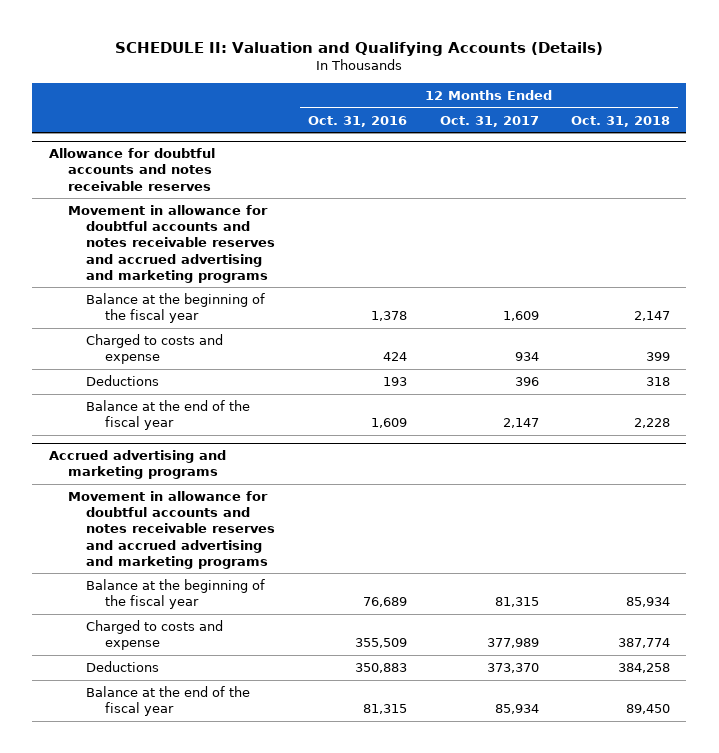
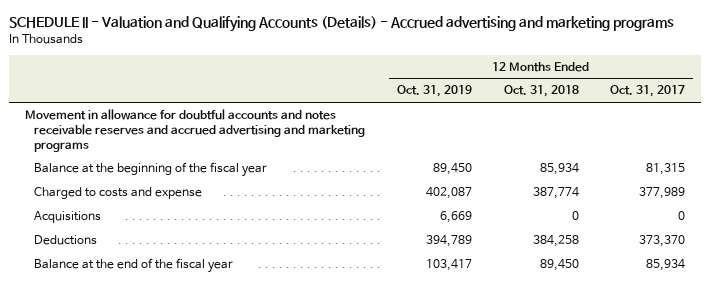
[115,41,604,56] SCHEDULE II: Valuation and Qualifying Accounts (Details) -> [9,16,675,33] SCHEDULE II - Valuation and Qualifying Accounts (Details) - Accrued advertising and marketing programs
[307,115,407,127] Oct. 31, 2016 -> none
none -> [396,85,472,98] Oct. 31, 2019
[48,148,215,191] Allowance for doubtful accounts and notes receivable reserves -> none
[86,293,266,324] Balance at the beginning of the fiscal year -> none
[86,334,224,365] Charged to costs and expense -> none
[86,375,160,387] Deductions -> none
[86,400,251,431] Balance at the end of the fiscal year -> none
[48,450,226,480] Accrued advertising and marketing programs -> none
[67,491,276,569] Movement in allowance for doubtful accounts and notes receivable reserves and accrued advertising and marketing programs -> none
none -> [33,211,101,224] Acquisitions

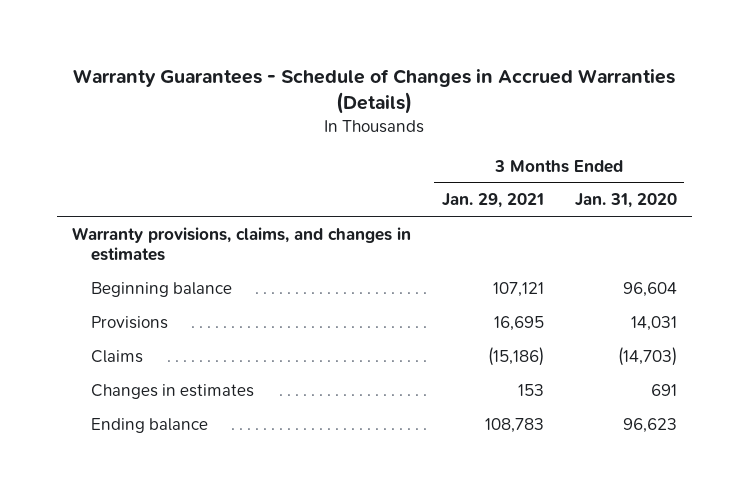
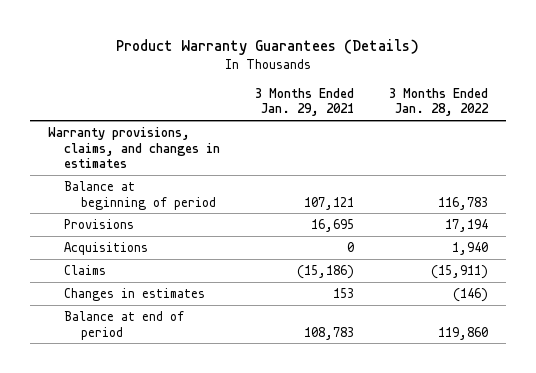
[73,69,676,115] Warranty Guarantees - Schedule of Changes in Accrued Warranties (Details) -> [115,38,419,55] Product Warranty Guarantees (Details)
[574,193,677,209] Jan. 31, 2020 -> none
none -> [389,87,490,117] 3 Months Ended Jan. 28, 2022
[90,281,232,297] Beginning balance -> [64,180,216,210] Balance at beginning of period
none -> [64,241,149,255] Acquisitions
[90,417,208,433] Ending balance -> [64,310,185,340] Balance at end of period

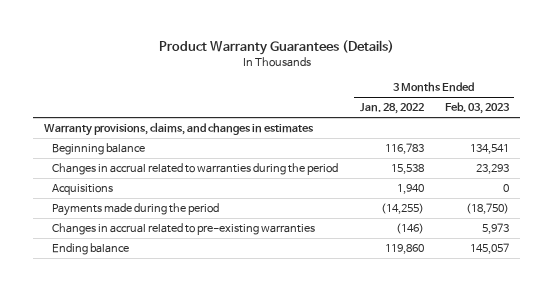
[255,87,355,117] 3 Months Ended Jan. 29, 2021 -> none
none -> [445,102,511,115] Feb. 03, 2023
[64,218,135,229] Provisions -> none
[64,180,216,210] Balance at beginning of period -> [52,143,146,156] Beginning balance
none -> [52,163,339,176] Changes in accrual related to warranties during the period
[64,264,107,275] Claims -> none
none -> [52,203,220,217] Payments made during the period
[64,287,206,301] Changes in estimates -> [52,223,316,236] Changes in accrual related to pre-existing warranties
[64,310,185,340] Balance at end of period -> [52,243,130,256] Ending balance

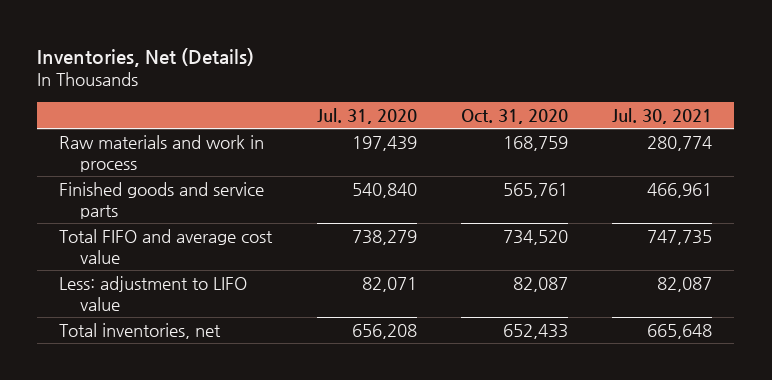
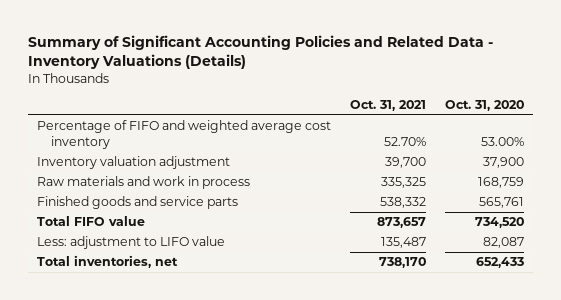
[37,48,255,68] Inventories, Net (Details) -> [27,34,493,69] Summary of Significant Accounting Policies and Related Data - Inventory Valuations (Details)
[316,108,417,125] Jul. 31, 2020 -> none
[612,108,713,125] Jul. 30, 2021 -> none
none -> [349,100,426,112] Oct. 31, 2021
none -> [36,120,331,149] Percentage of FIFO and weighted average cost inventory
none -> [36,156,230,170] Inventory valuation adjustment
[59,228,274,264] Total FIFO and average cost value -> [36,216,145,227] Total FIFO value

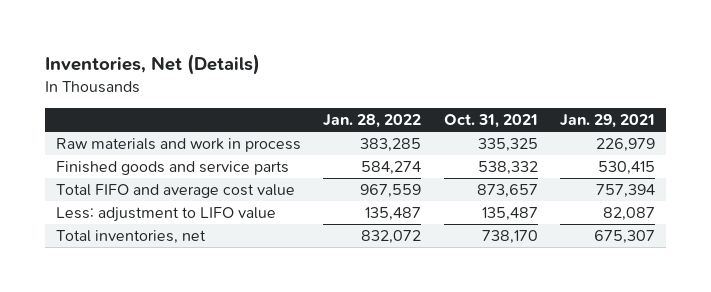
[27,34,493,69] Summary of Significant Accounting Policies and Related Data - Inventory Valuations (Details) -> [44,54,260,76] Inventories, Net (Details)
[444,100,524,112] Oct. 31, 2020 -> none
none -> [323,114,422,129] Jan. 28, 2022
none -> [560,114,656,129] Jan. 29, 2021
[36,120,331,149] Percentage of FIFO and weighted average cost inventory -> none
[36,156,230,170] Inventory valuation adjustment -> none
[36,216,145,227] Total FIFO value -> [56,183,296,198] Total FIFO and average cost value

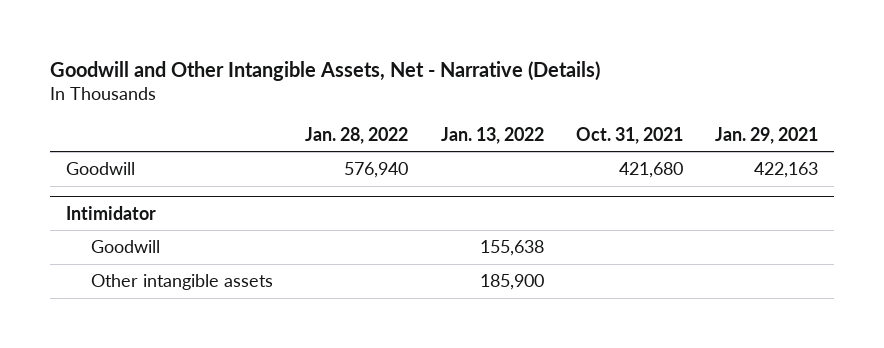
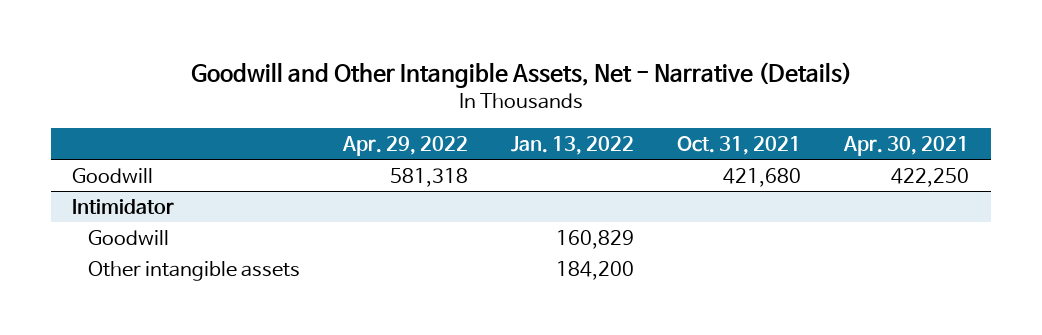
[305,126,409,144] Jan. 28, 2022 -> none
[714,126,818,144] Jan. 29, 2021 -> none
none -> [342,135,469,156] Apr. 29, 2022
none -> [843,135,970,156] Apr. 30, 2021
[479,240,544,257] 155,638 -> [556,229,635,249] 160,829
[479,274,544,291] 185,900 -> [556,260,635,280] 184,200

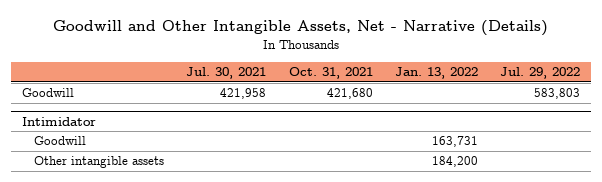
[342,135,469,156] Apr. 29, 2022 -> none
[843,135,970,156] Apr. 30, 2021 -> none
none -> [186,67,267,80] Jul. 30, 2021
none -> [500,67,581,80] Jul. 29, 2022
[556,229,635,249] 160,829 -> [431,136,478,148] 163,731

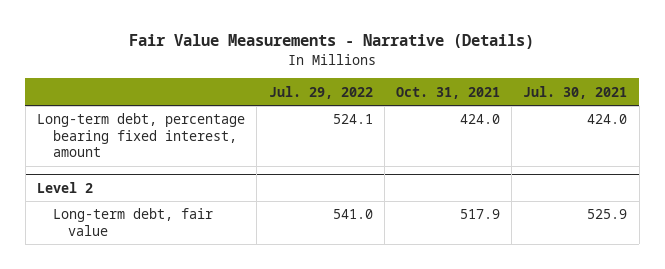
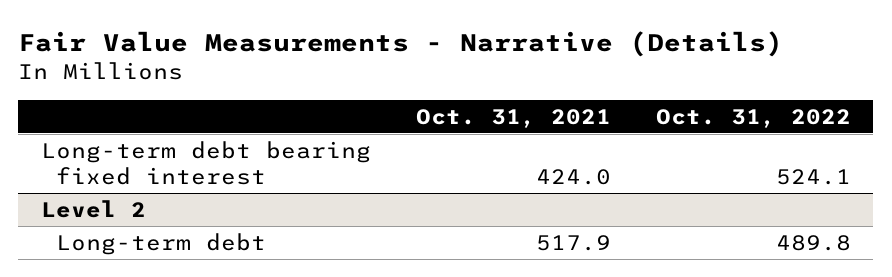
[268,85,373,99] Jul. 29, 2022 -> none
[523,85,628,99] Jul. 30, 2021 -> none
none -> [655,108,851,128] Oct. 31, 2022
[37,113,246,157] Long-term debt, percentage bearing fixed interest, amount -> [40,140,371,186] Long-term debt bearing fixed interest
[52,208,213,236] Long-term debt, fair value -> [56,232,267,255] Long-term debt

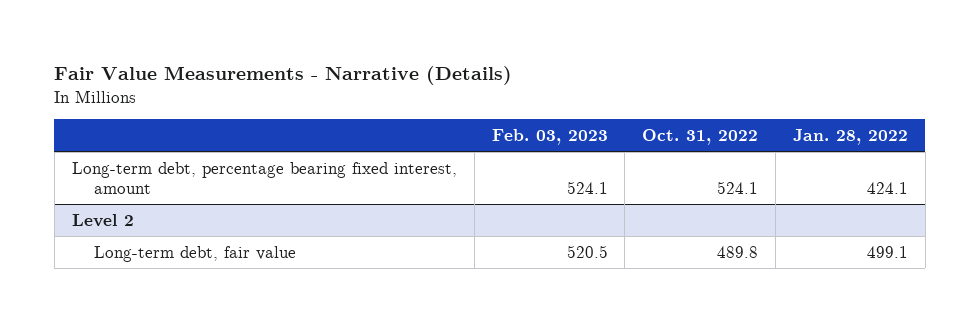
[415,108,611,128] Oct. 31, 2021 -> none
none -> [491,128,608,145] Feb. 03, 2023
none -> [792,128,908,145] Jan. 28, 2022
[40,140,371,186] Long-term debt bearing fixed interest -> [71,161,457,194] Long-term debt, percentage bearing fixed interest, amount
[56,232,267,255] Long-term debt -> [94,245,297,262] Long-term debt, fair value

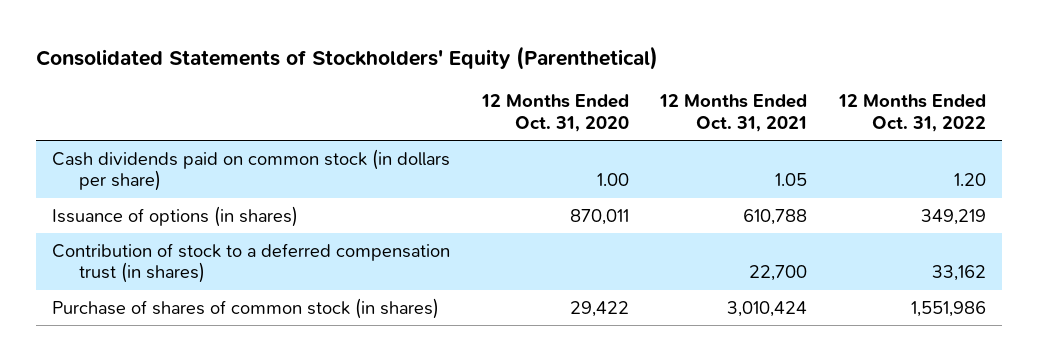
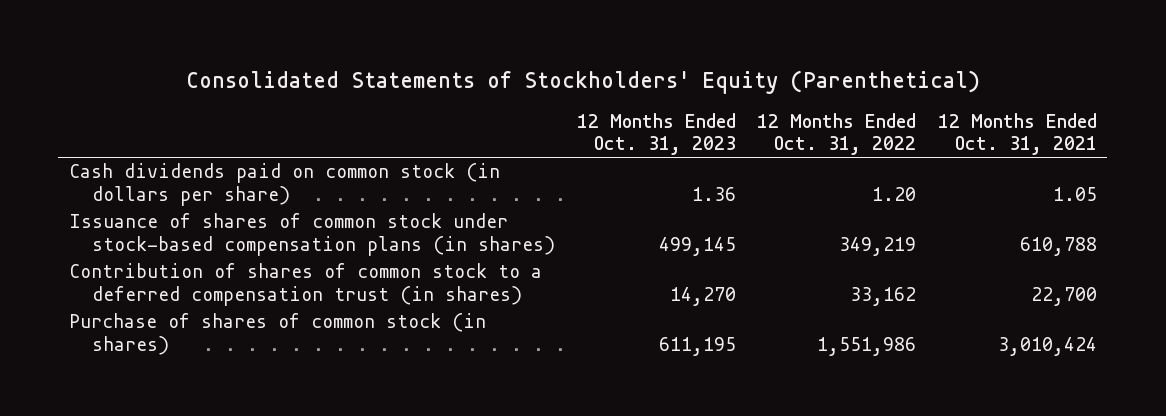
[480,94,629,132] 12 Months Ended Oct. 31, 2020 -> none
none -> [576,112,736,156] 12 Months Ended Oct. 31, 2023
[52,205,299,227] Issuance of options (in shares) -> [68,213,556,256] Issuance of shares of common stock under stock-based compensation plans (in shares)
[52,242,451,284] Contribution of stock to a deferred compensation trust (in shares) -> [68,263,542,306] Contribution of shares of common stock to a deferred compensation trust (in shares)

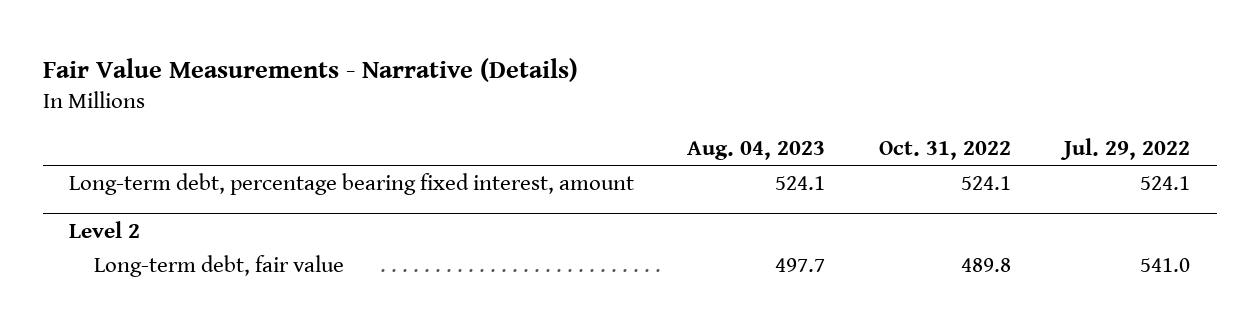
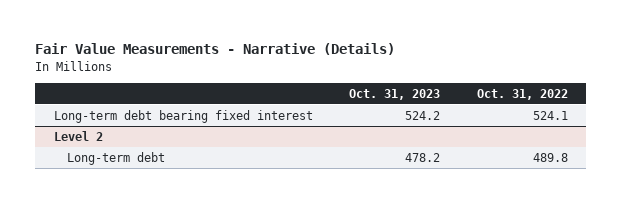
[687,141,826,161] Aug. 04, 2023 -> none
[1060,138,1191,161] Jul. 29, 2022 -> none
none -> [349,88,441,100] Oct. 31, 2023
[69,173,635,196] Long-term debt, percentage bearing fixed interest, amount -> [53,109,313,123] Long-term debt bearing fixed interest
[93,255,344,278] Long-term debt, fair value -> [66,151,165,165] Long-term debt

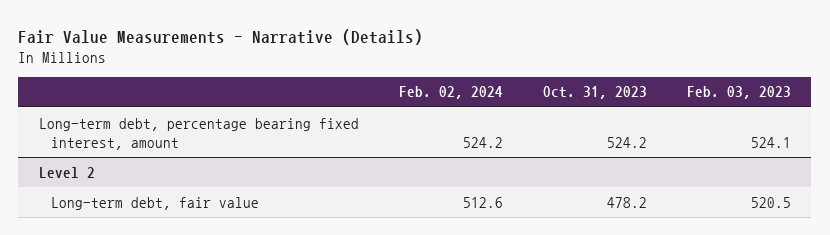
[476,88,568,100] Oct. 31, 2022 -> none
none -> [398,86,503,100] Feb. 02, 2024
none -> [687,86,792,100] Feb. 03, 2023
[53,109,313,123] Long-term debt bearing fixed interest -> [38,117,359,150] Long-term debt, percentage bearing fixed interest, amount
[66,151,165,165] Long-term debt -> [50,196,259,210] Long-term debt, fair value

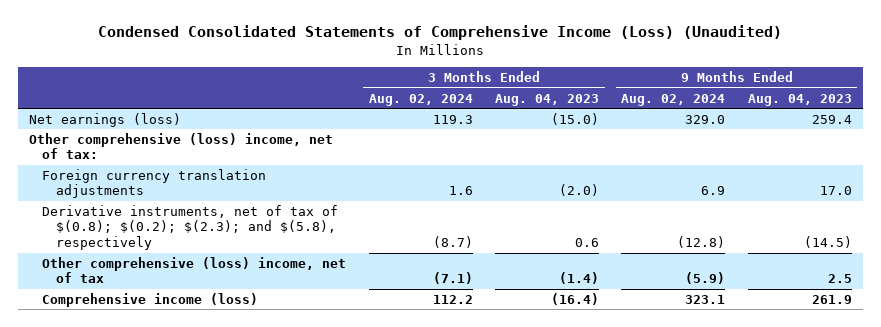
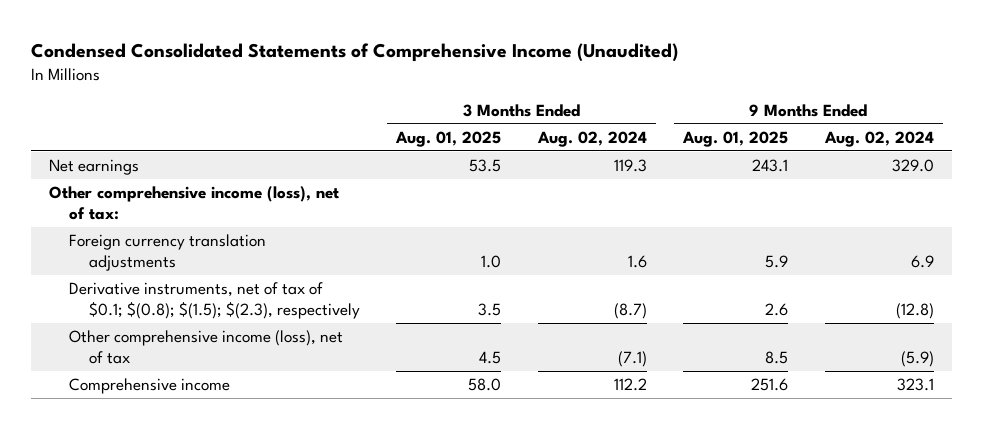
[98,25,783,41] Condensed Consolidated Statements of Comprehensive Income (Loss) (Unaudited) -> [31,43,679,63] Condensed Consolidated Statements of Comprehensive Income (Unaudited)
[495,93,600,106] Aug. 04, 2023 -> none
[747,93,852,106] Aug. 04, 2023 -> none
none -> [395,130,502,147] Aug. 01, 2025
none -> [682,130,789,147] Aug. 01, 2025
[28,112,181,127] Net earnings (loss) -> [49,158,140,175] Net earnings
[28,132,333,160] Other comprehensive (loss) income, net of tax: -> [49,185,340,221] Other comprehensive income (loss), net of tax:
[42,204,339,251] Derivative instruments, net of tax of $(0.8); $(0.2); $(2.3); and $(5.8), respectively -> [69,281,360,320] Derivative instruments, net of tax of $0.1; $(0.8); $(1.5); $(2.3), respectively
[42,256,347,284] Other comprehensive (loss) income, net of tax -> [69,329,344,365] Other comprehensive income (loss), net of tax
[42,292,259,307] Comprehensive income (loss) -> [69,377,231,394] Comprehensive income

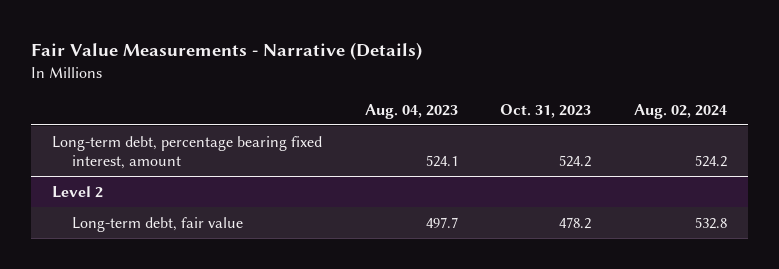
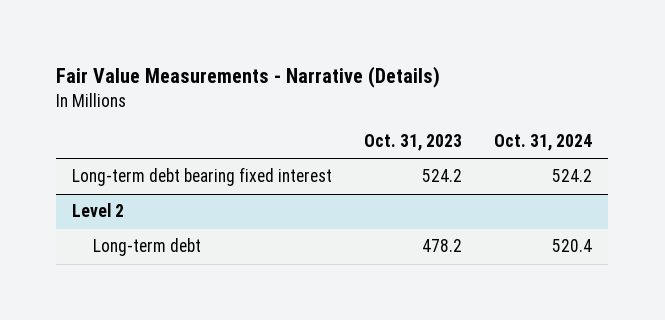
[364,103,458,119] Aug. 04, 2023 -> none
[633,103,727,119] Aug. 02, 2024 -> none
none -> [494,134,593,152] Oct. 31, 2024
[52,135,323,169] Long-term debt, percentage bearing fixed interest, amount -> [72,167,333,187] Long-term debt bearing fixed interest
[71,216,243,232] Long-term debt, fair value -> [93,238,202,257] Long-term debt

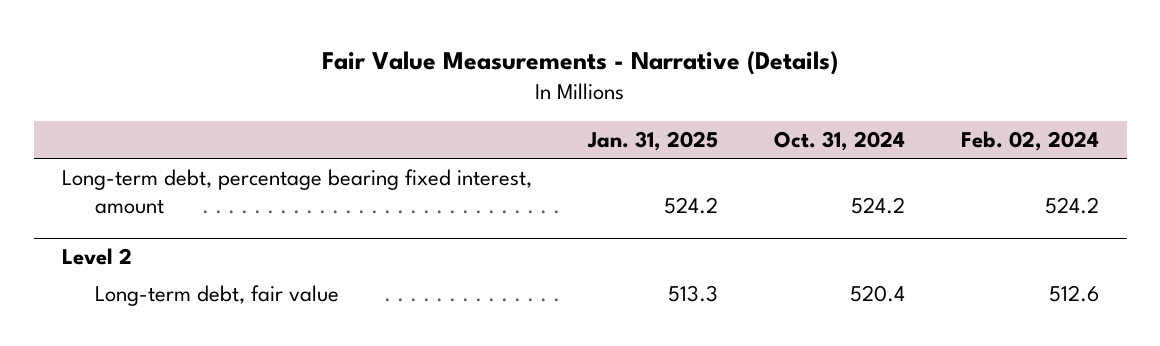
[364,134,463,152] Oct. 31, 2023 -> none
none -> [586,131,718,152] Jan. 31, 2025
none -> [960,131,1099,152] Feb. 02, 2024
[72,167,333,187] Long-term debt bearing fixed interest -> [61,168,532,215] Long-term debt, percentage bearing fixed interest, amount
[93,238,202,257] Long-term debt -> [95,284,340,306] Long-term debt, fair value

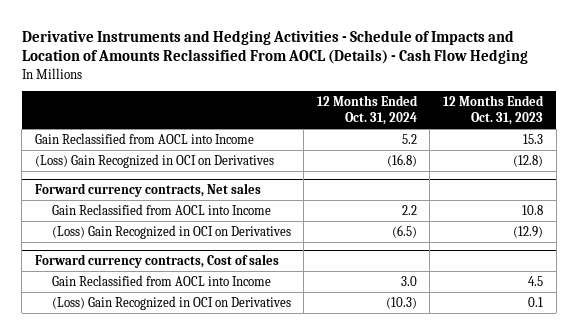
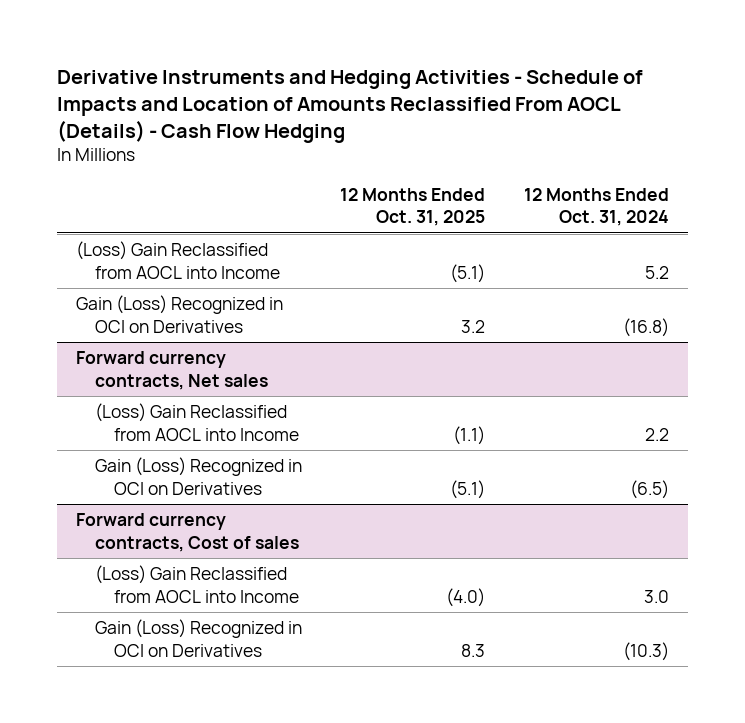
[442,94,544,126] 12 Months Ended Oct. 31, 2023 -> none
none -> [340,187,486,227] 12 Months Ended Oct. 31, 2025
[34,132,254,144] Gain Reclassified from AOCL into Income -> [76,241,280,279] (Loss) Gain Reclassified from AOCL into Income
[34,153,274,168] (Loss) Gain Recognized in OCI on Derivatives -> [76,295,284,333] Gain (Loss) Recognized in OCI on Derivatives
[51,203,271,215] Gain Reclassified from AOCL into Income -> [94,403,299,441] (Loss) Gain Reclassified from AOCL into Income
[51,224,291,239] (Loss) Gain Recognized in OCI on Derivatives -> [94,457,302,495] Gain (Loss) Recognized in OCI on Derivatives
[51,274,271,286] Gain Reclassified from AOCL into Income -> [94,565,299,603] (Loss) Gain Reclassified from AOCL into Income
[51,295,291,310] (Loss) Gain Recognized in OCI on Derivatives -> [94,619,302,657] Gain (Loss) Recognized in OCI on Derivatives

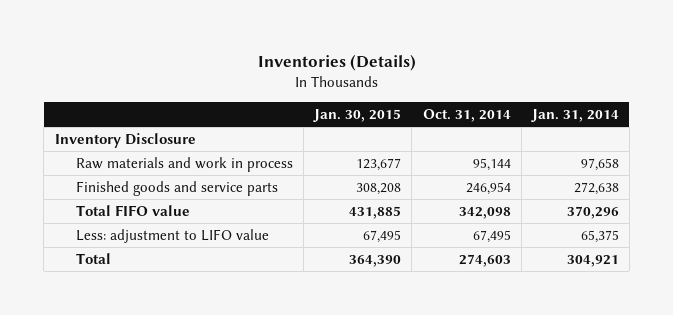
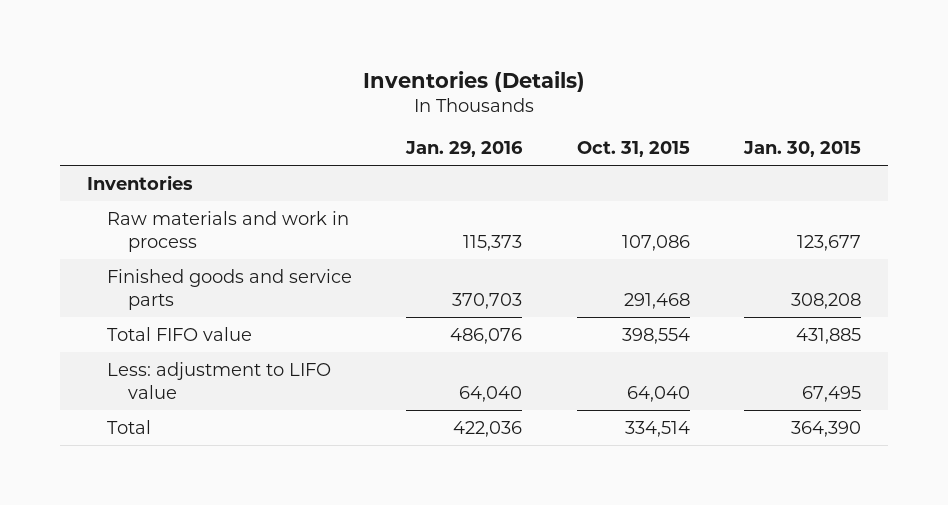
[422,108,511,122] Oct. 31, 2014 -> none
[530,108,619,122] Jan. 31, 2014 -> none
none -> [405,141,524,158] Jan. 29, 2016
none -> [576,141,690,158] Oct. 31, 2015
[54,133,196,149] Inventory Disclosure -> [86,174,193,190] Inventories

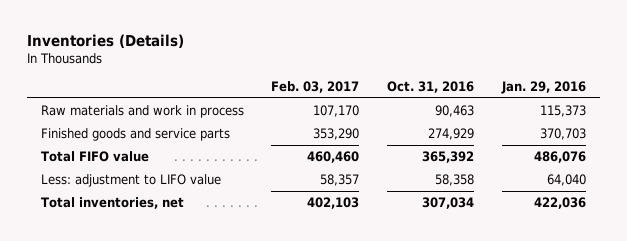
[576,141,690,158] Oct. 31, 2015 -> none
[742,141,861,158] Jan. 30, 2015 -> none
none -> [271,80,360,93] Feb. 03, 2017
none -> [387,80,475,93] Oct. 31, 2016
[86,174,193,190] Inventories -> none
[107,419,152,434] Total -> [40,196,184,209] Total inventories, net

